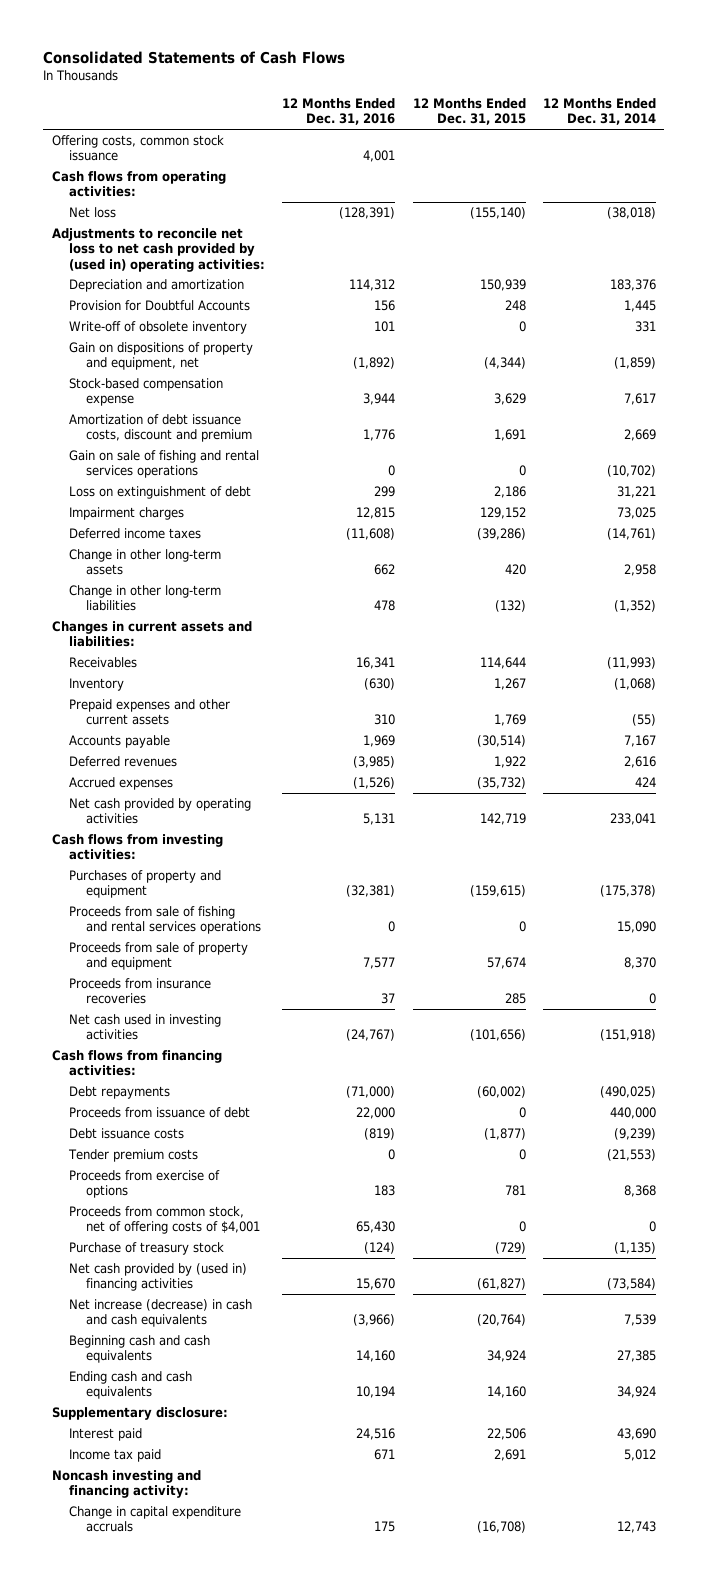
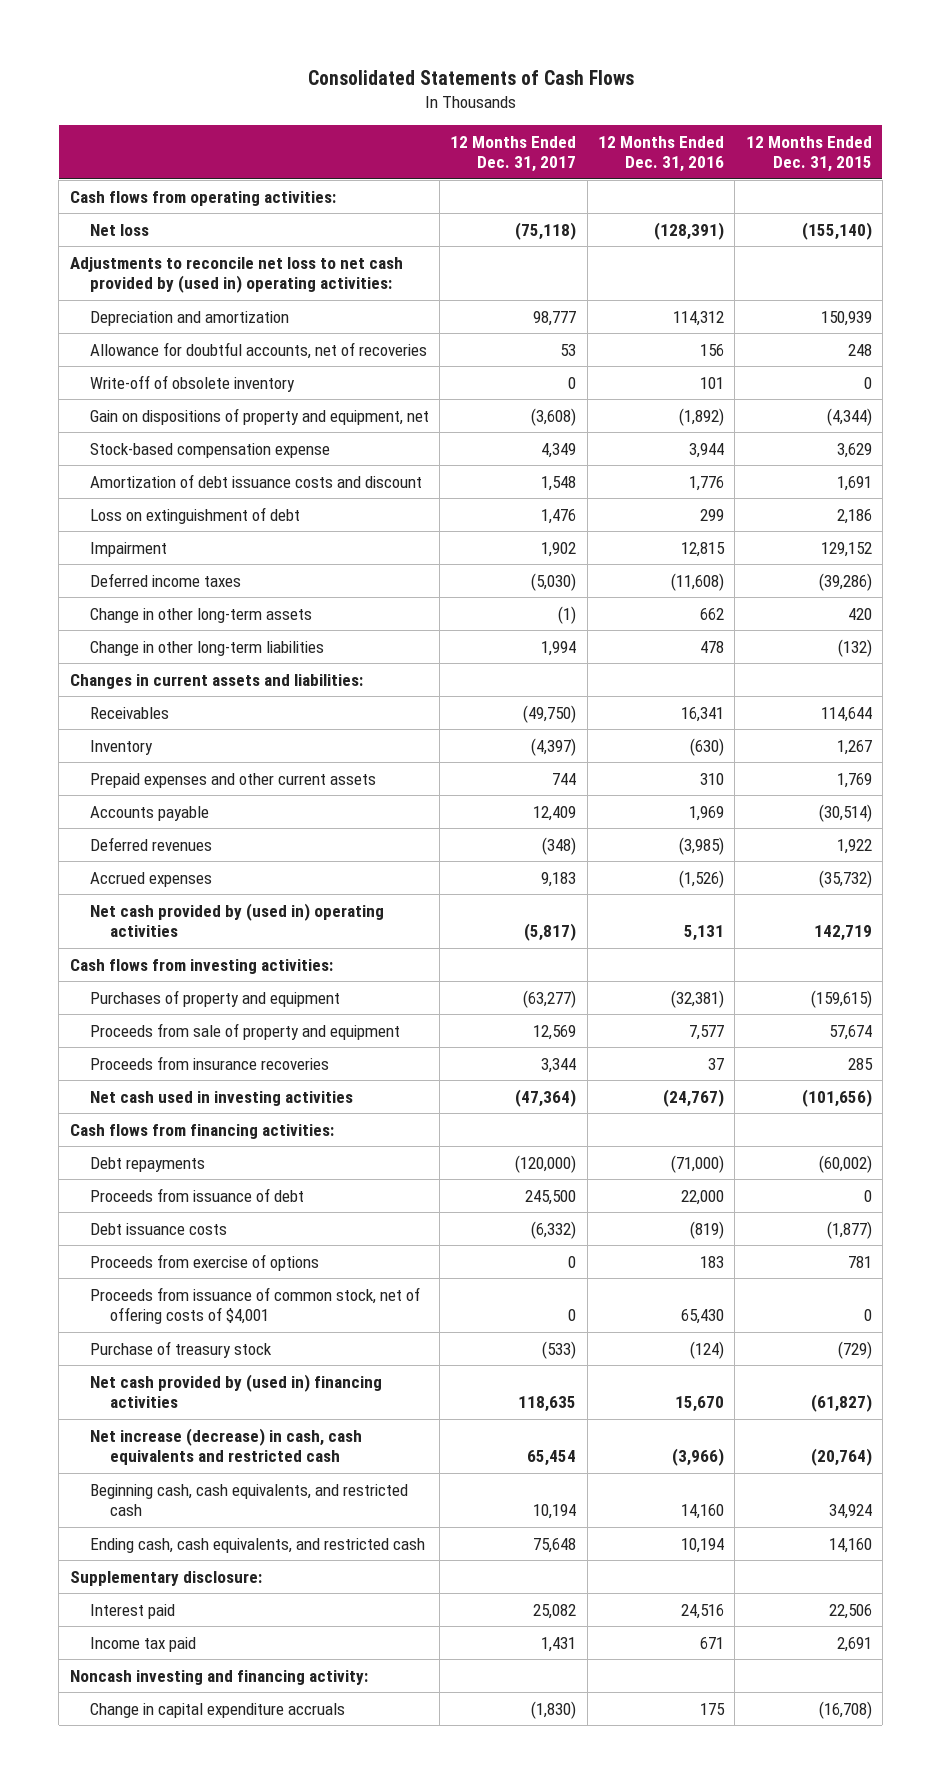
[542,97,656,126] 12 Months Ended Dec. 31, 2014 -> none
none -> [450,135,577,173] 12 Months Ended Dec. 31, 2017
[51,135,224,162] Offering costs, common stock issuance -> none
[69,300,251,312] Provision for Doubtful Accounts -> [89,341,427,359] Allowance for doubtful accounts, net of recoveries
[69,450,260,479] Gain on sale of fishing and rental services operations -> none
[69,414,253,443] Amortization of debt issuance costs, discount and premium -> [89,473,422,488] Amortization of debt issuance costs and discount
[69,507,185,521] Impairment charges -> [89,541,167,557] Impairment
[69,798,252,825] Net cash provided by operating activities -> [89,902,384,938] Net cash provided by (used in) operating activities
[69,906,262,935] Proceeds from sale of fishing and rental services operations -> none
[68,1149,199,1163] Tender premium costs -> none
[69,1206,261,1235] Proceeds from common stock, net of offering costs of $4,001 -> [89,1286,420,1325] Proceeds from issuance of common stock, net of offering costs of $4,001
[69,1299,253,1328] Net increase (decrease) in cash and cash equivalents -> [89,1427,362,1466] Net increase (decrease) in cash, cash equivalents and restricted cash
[69,1335,211,1364] Beginning cash and cash equivalents -> [89,1483,408,1517] Beginning cash, cash equivalents, and restricted cash
[69,1371,193,1400] Ending cash and cash equivalents -> [89,1537,425,1553] Ending cash, cash equivalents, and restricted cash

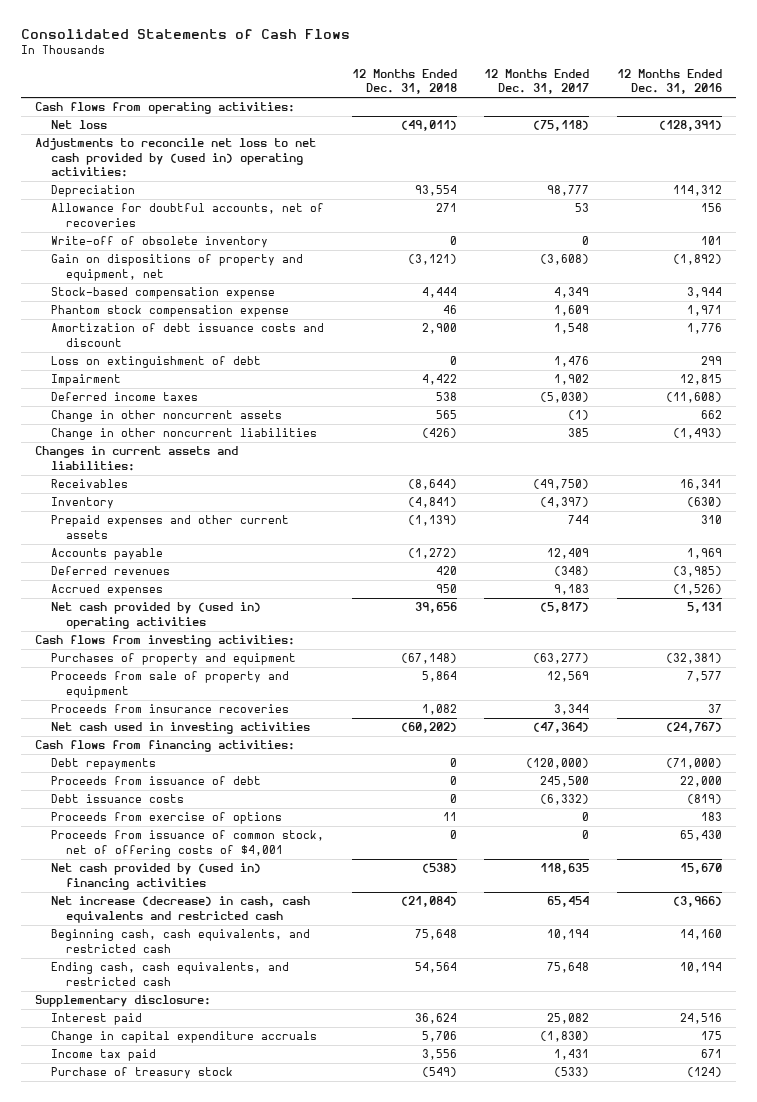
[745,135,872,173] 12 Months Ended Dec. 31, 2015 -> none
none -> [351,69,457,95] 12 Months Ended Dec. 31, 2018
[89,310,289,326] Depreciation and amortization -> [50,185,135,198] Depreciation
none -> [50,305,289,318] Phantom stock compensation expense
[89,607,312,623] Change in other long-term assets -> [50,410,282,423] Change in other noncurrent assets
[89,640,324,656] Change in other long-term liabilities -> [50,428,317,441] Change in other noncurrent liabilities
[541,640,577,656] 1,994 -> [568,428,590,438] 385
[700,640,725,653] 478 -> [672,428,722,440] (1,493)
[69,1669,368,1685] Noncash investing and financing activity: -> none
[89,1636,196,1652] Income tax paid -> [50,1049,156,1062] Income tax paid
[89,1340,272,1358] Purchase of treasury stock -> [50,1067,233,1080] Purchase of treasury stock

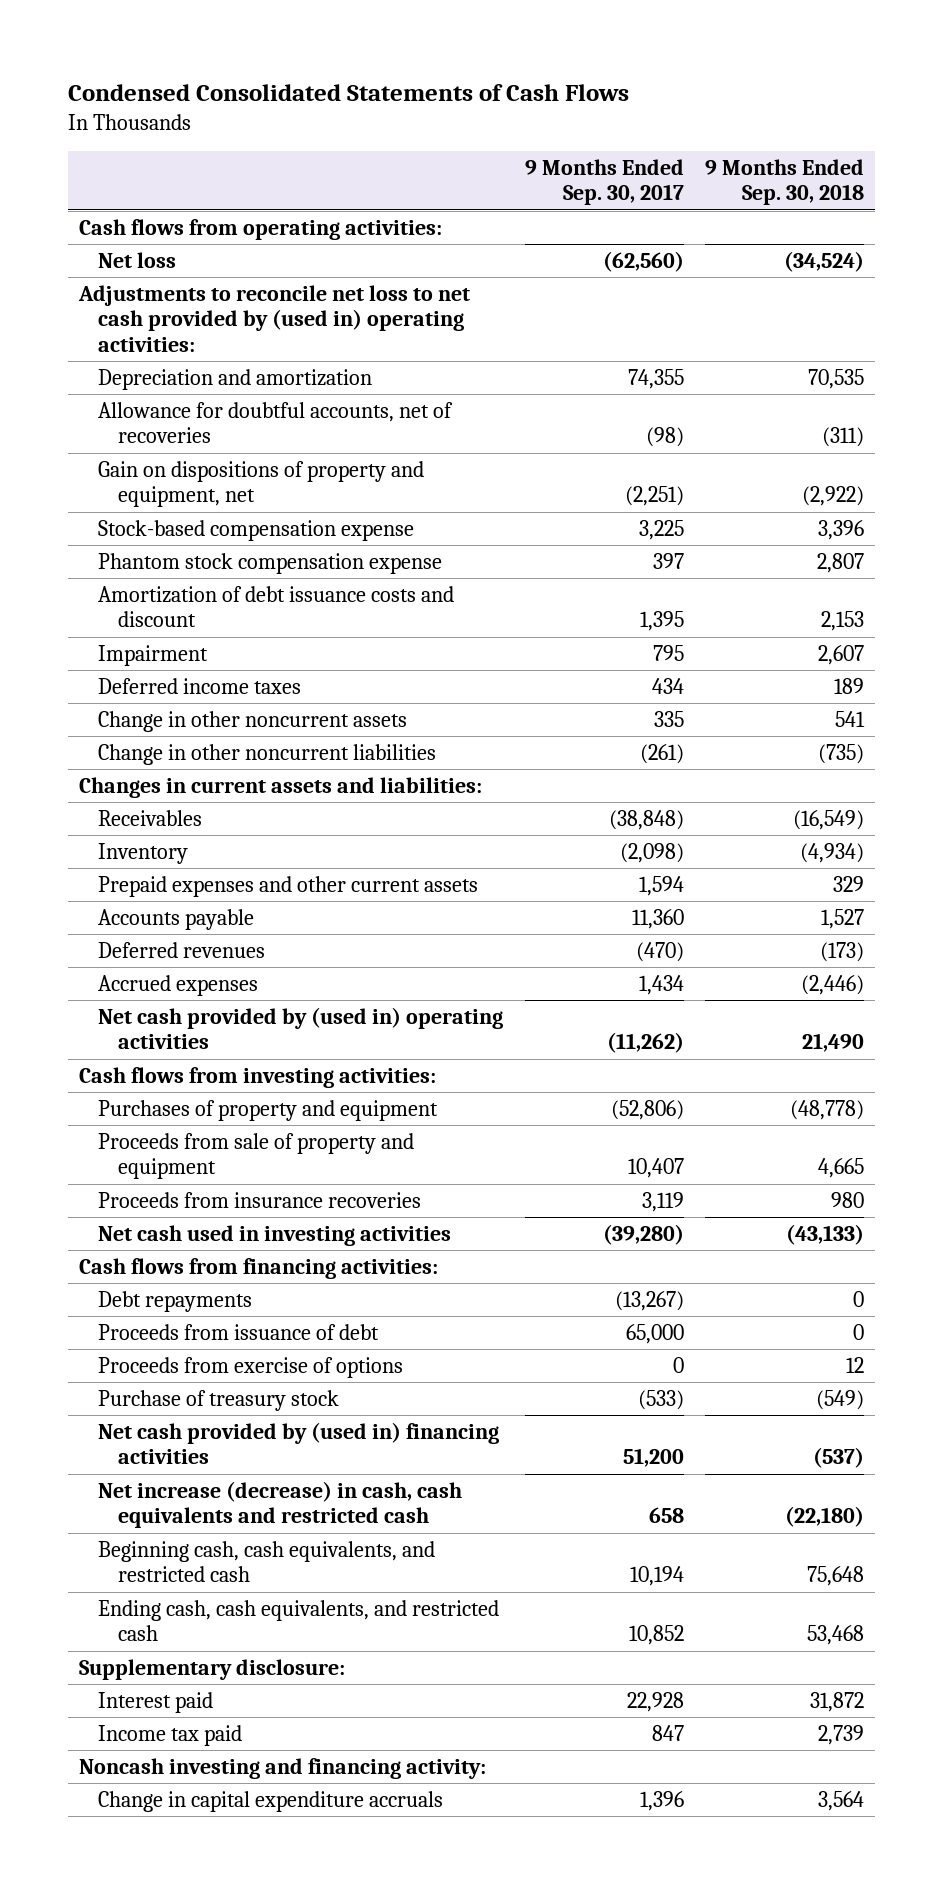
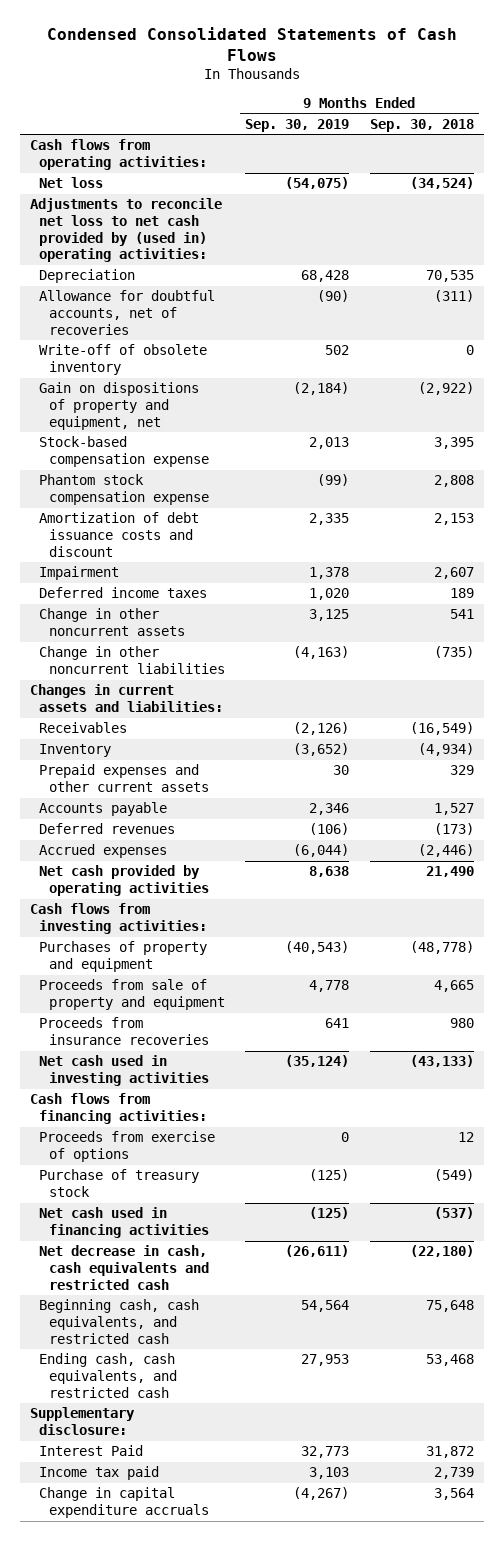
[524,158,684,206] 9 Months Ended Sep. 30, 2017 -> none
none -> [245,118,350,132] Sep. 30, 2019
[98,368,373,390] Depreciation and amortization -> [39,269,136,284] Depreciation
none -> [39,344,208,375] Write-off of obsolete inventory
[818,519,865,540] 3,396 -> [433,437,474,450] 3,395
[817,552,865,573] 2,807 -> [433,475,474,488] 2,808
[98,1006,504,1050] Net cash provided by (used in) operating activities -> [39,865,209,896] Net cash provided by operating activities
[98,1290,253,1312] Debt repayments -> none
[98,1323,380,1340] Proceeds from issuance of debt -> none
[98,1421,500,1465] Net cash provided by (used in) financing activities -> [39,1207,209,1238] Net cash used in financing activities
[98,1480,463,1529] Net increase (decrease) in cash, cash equivalents and restricted cash -> [39,1245,209,1290] Net decrease in cash, cash equivalents and restricted cash
[98,1691,214,1713] Interest paid -> [39,1445,144,1457] Interest Paid
[78,1757,486,1779] Noncash investing and financing activity: -> none

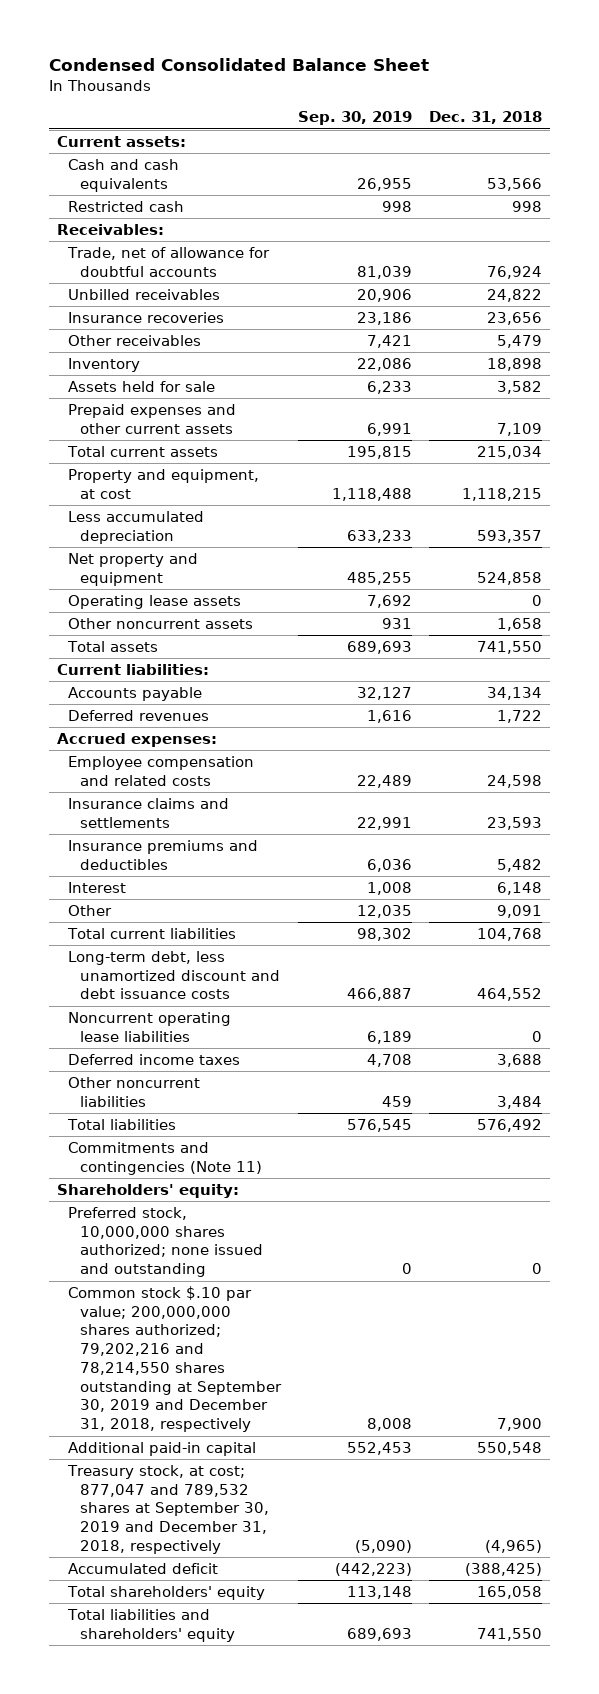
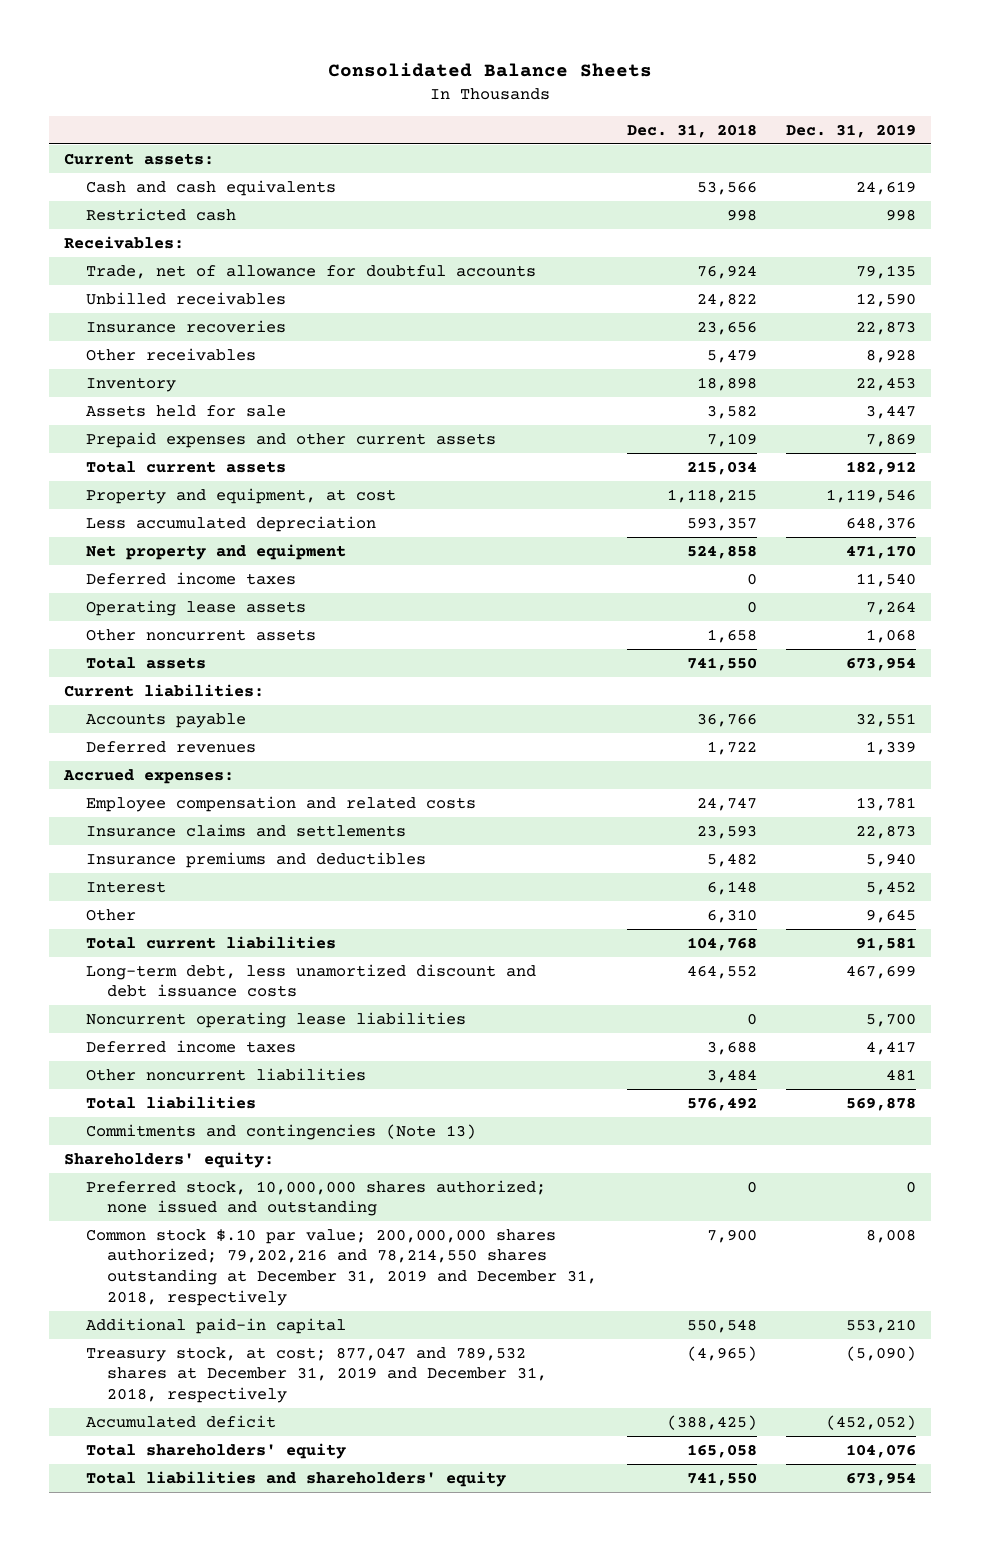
[48,58,429,72] Condensed Consolidated Balance Sheet -> [328,62,653,77] Consolidated Balance Sheets
[297,111,412,126] Sep. 30, 2019 -> none
none -> [786,123,917,138] Dec. 31, 2019
none -> [85,571,296,585] Deferred income taxes
[486,686,542,700] 34,134 -> [696,712,757,727] 36,766
[486,774,542,788] 24,598 -> [696,796,757,811] 24,747
[496,904,542,918] 9,091 -> [706,908,757,923] 6,310
[68,1141,262,1175] Commitments and contingencies (Note 11) -> [85,1123,476,1140] Commitments and contingencies (Note 13)
[68,1285,282,1433] Common stock $.10 par value; 200,000,000 shares authorized; 79,202,216 and 78,214,550 shares outstanding at September 30, 2019 and December 31, 2018, respectively -> [85,1228,598,1306] Common stock $.10 par value; 200,000,000 shares authorized; 79,202,216 and 78,214,550 shares outstanding at December 31, 2019 and December 31, 2018, respectively
[67,1464,269,1554] Treasury stock, at cost; 877,047 and 789,532 shares at September 30, 2019 and December 31, 2018, respectively -> [85,1346,548,1404] Treasury stock, at cost; 877,047 and 789,532 shares at December 31, 2019 and December 31, 2018, respectively

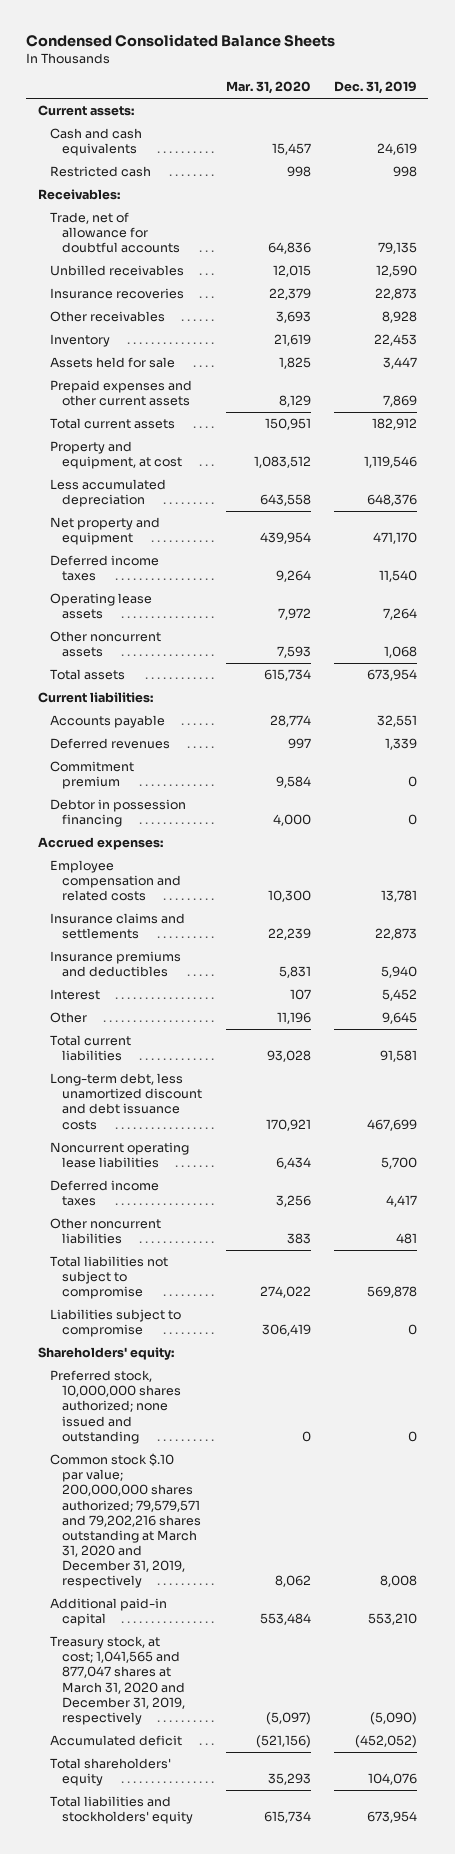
[328,62,653,77] Consolidated Balance Sheets -> [26,33,336,47] Condensed Consolidated Balance Sheets
[626,123,757,138] Dec. 31, 2018 -> none
none -> [225,81,311,95] Mar. 31, 2020
none -> [50,761,135,790] Commitment premium
none -> [50,799,187,828] Debtor in possession financing
[85,1123,476,1140] Commitments and contingencies (Note 13) -> none
[85,1095,256,1109] Total liabilities -> [50,1256,169,1300] Total liabilities not subject to compromise
none -> [50,1309,182,1338] Liabilities subject to compromise
[85,1228,598,1306] Common stock $.10 par value; 200,000,000 shares authorized; 79,202,216 and 78,214,550 shares outstanding at December 31, 2019 and December 31, 2018, respectively -> [50,1453,202,1589] Common stock $.10 par value; 200,000,000 shares authorized; 79,579,571 and 79,202,216 shares outstanding at March 31, 2020 and December 31, 2019, respectively
[85,1346,548,1404] Treasury stock, at cost; 877,047 and 789,532 shares at December 31, 2019 and December 31, 2018, respectively -> [50,1636,186,1725] Treasury stock, at cost; 1,041,565 and 877,047 shares at March 31, 2020 and December 31, 2019, respectively
[85,1470,506,1487] Total liabilities and shareholders' equity -> [50,1796,194,1825] Total liabilities and stockholders' equity

